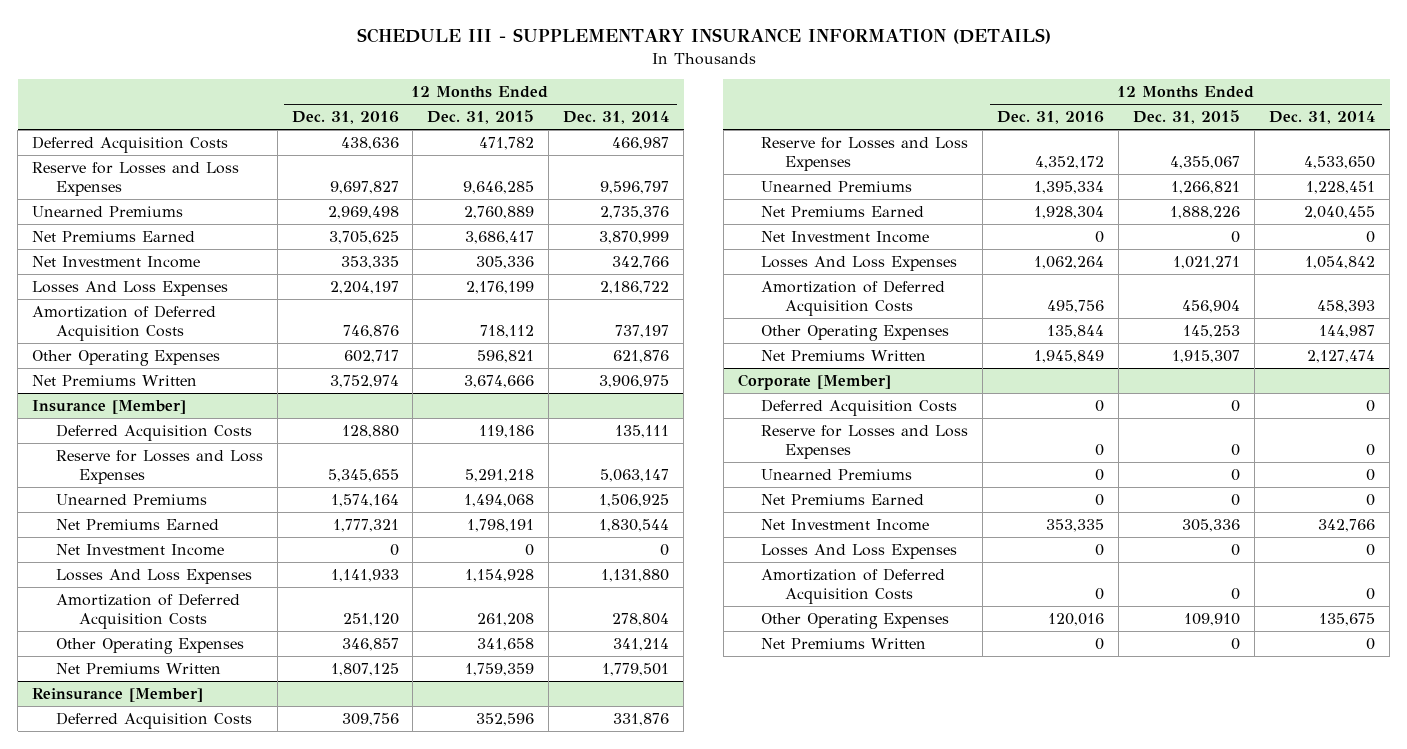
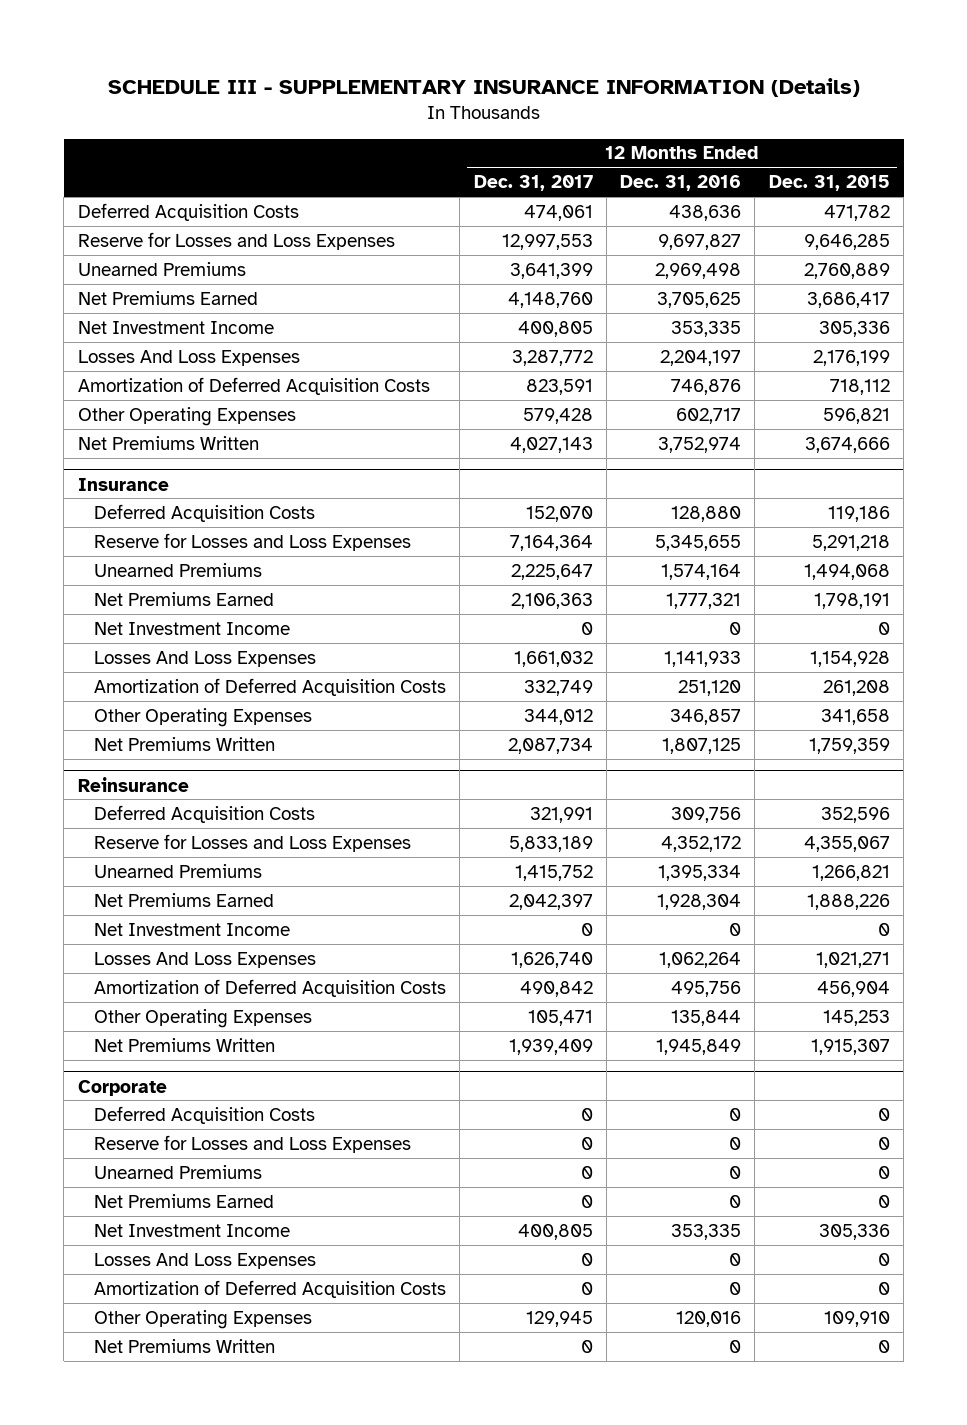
[356,28,1051,45] SCHEDULE III - SUPPLEMENTARY INSURANCE INFORMATION (DETAILS) -> [107,77,860,97] SCHEDULE III - SUPPLEMENTARY INSURANCE INFORMATION (Details)
[563,111,670,125] Dec. 31, 2014 -> none
none -> [473,175,593,192] Dec. 31, 2017
[32,399,187,414] Insurance [Member] -> [77,477,169,491] Insurance
[32,687,204,702] Reinsurance [Member] -> [77,776,189,792] Reinsurance
[737,373,891,390] Corporate [Member] -> [77,1079,167,1096] Corporate

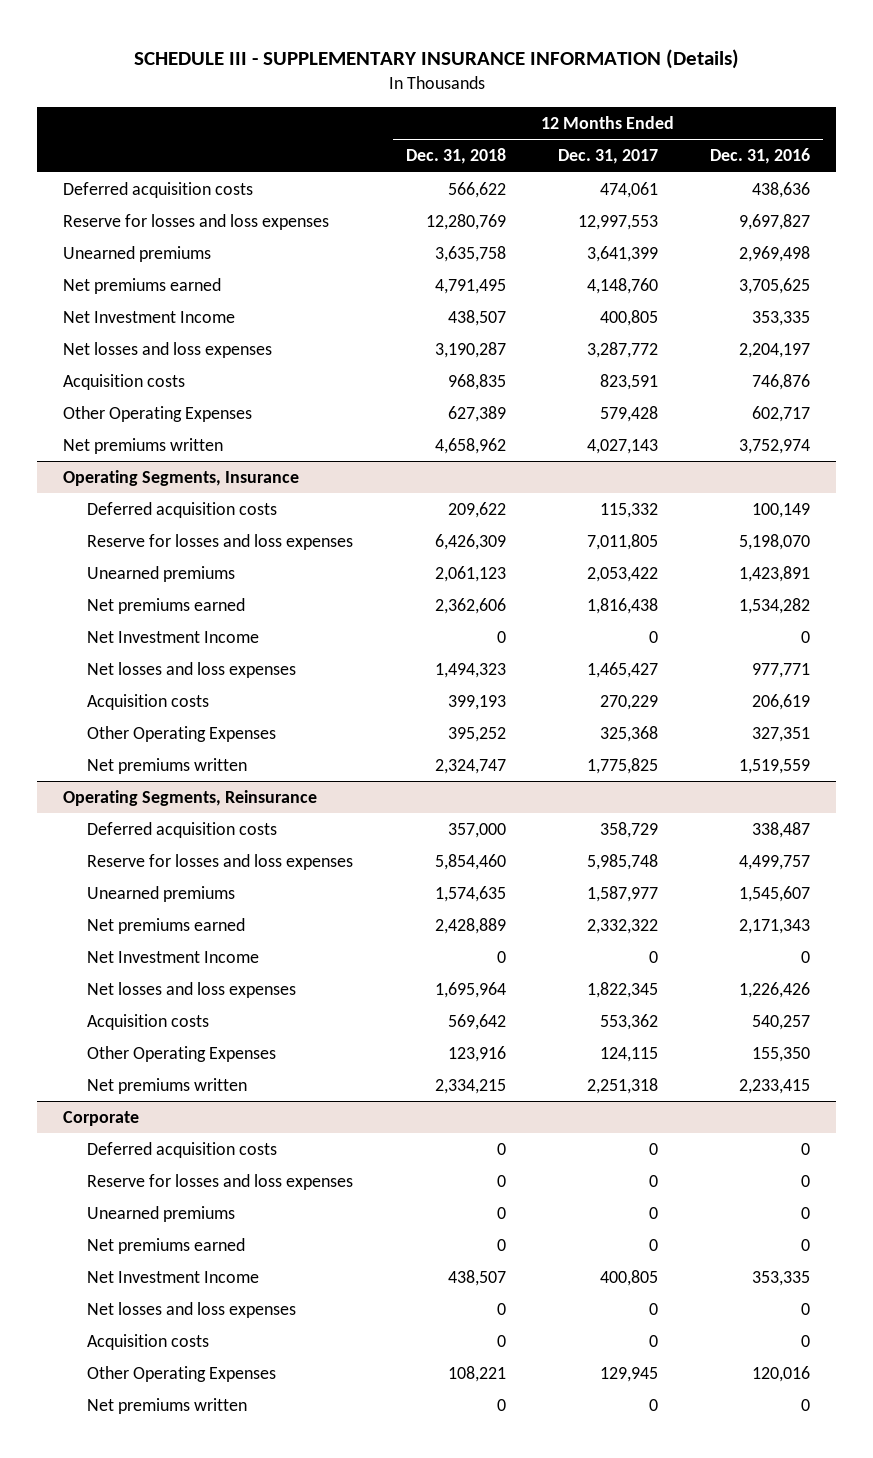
[768,175,890,192] Dec. 31, 2015 -> none
none -> [405,148,506,165] Dec. 31, 2018
[77,202,299,221] Deferred Acquisition Costs -> [63,182,254,199] Deferred acquisition costs
[77,231,395,250] Reserve for Losses and Loss Expenses -> [63,214,330,231] Reserve for losses and loss expenses
[77,261,246,276] Unearned Premiums -> [63,246,212,263] Unearned premiums
[77,290,258,305] Net Premiums Earned -> [63,278,222,295] Net premiums earned
[77,349,300,366] Losses And Loss Expenses -> [63,342,273,359] Net losses and loss expenses
[77,376,430,395] Amortization of Deferred Acquisition Costs -> [63,374,186,391] Acquisition costs
[77,477,169,491] Insurance -> none
[77,435,259,450] Net Premiums Written -> [63,438,224,455] Net premiums written
none -> [63,470,300,487] Operating Segments, Insurance
[94,503,316,522] Deferred Acquisition Costs -> [87,502,278,519] Deferred acquisition costs
[525,505,593,522] 152,070 -> [599,503,658,519] 115,332
[671,505,742,522] 128,880 -> [752,503,811,519] 100,149
[94,532,412,551] Reserve for Losses and Loss Expenses -> [87,534,354,551] Reserve for losses and loss expenses
[509,534,593,551] 7,164,364 -> [586,534,658,551] 7,011,805
[655,534,742,551] 5,345,655 -> [739,534,811,551] 5,198,070
[94,562,263,577] Unearned Premiums -> [87,566,236,583] Unearned premiums
[510,563,593,580] 2,225,647 -> [586,567,658,583] 2,053,422
[661,563,742,580] 1,574,164 -> [739,566,811,583] 1,423,891
[94,591,275,606] Net Premiums Earned -> [87,598,246,615] Net premiums earned
[510,592,593,609] 2,106,363 -> [586,598,658,615] 1,816,438
[666,592,742,609] 1,777,321 -> [739,598,811,615] 1,534,282
[77,776,189,792] Reinsurance -> none
[94,650,317,667] Losses And Loss Expenses -> [87,662,297,679] Net losses and loss expenses
[513,650,593,667] 1,661,032 -> [586,662,658,679] 1,465,427
[664,650,742,667] 1,141,933 -> [752,663,811,679] 977,771
[94,677,447,696] Amortization of Deferred Acquisition Costs -> [87,694,210,711] Acquisition costs
[523,679,593,696] 332,749 -> [599,695,658,711] 270,229
[678,679,742,696] 251,120 -> [752,694,811,711] 206,619
[523,708,593,725] 344,012 -> [599,726,658,743] 325,368
[670,708,742,725] 346,857 -> [752,727,811,743] 327,351
[94,736,276,751] Net Premiums Written -> [87,758,248,775] Net premiums written
[507,737,593,754] 2,087,734 -> [586,758,658,775] 1,775,825
[662,737,742,754] 1,807,125 -> [739,759,811,775] 1,519,559
none -> [63,790,318,807] Operating Segments, Reinsurance
[94,804,316,823] Deferred Acquisition Costs -> [87,822,278,839] Deferred acquisition costs
[529,806,593,823] 321,991 -> [599,822,658,839] 358,729
[671,806,742,823] 309,756 -> [752,822,811,839] 338,487
[94,833,412,852] Reserve for Losses and Loss Expenses -> [87,854,354,871] Reserve for losses and loss expenses
[508,835,593,852] 5,833,189 -> [586,854,658,871] 5,985,748
[661,835,742,852] 4,352,172 -> [739,855,811,871] 4,499,757
[94,863,263,878] Unearned Premiums -> [87,886,236,903] Unearned premiums
[514,864,593,881] 1,415,752 -> [586,886,658,903] 1,587,977
[658,864,742,881] 1,395,334 -> [739,886,811,903] 1,545,607
[94,892,275,907] Net Premiums Earned -> [87,918,246,935] Net premiums earned
[508,893,593,910] 2,042,397 -> [586,919,658,935] 2,332,322
[657,893,742,910] 1,928,304 -> [739,919,811,935] 2,171,343
[94,951,317,968] Losses And Loss Expenses -> [87,982,297,999] Net losses and loss expenses
[510,951,593,968] 1,626,740 -> [586,982,658,999] 1,822,345
[659,951,742,968] 1,062,264 -> [739,982,811,999] 1,226,426
[94,978,447,997] Amortization of Deferred Acquisition Costs -> [87,1014,210,1031] Acquisition costs
[519,980,593,997] 490,842 -> [599,1014,658,1031] 553,362
[671,980,742,997] 495,756 -> [752,1015,811,1031] 540,257
[527,1009,593,1026] 105,471 -> [599,1047,658,1063] 124,115
[671,1009,742,1026] 135,844 -> [752,1047,811,1063] 155,350
[94,1037,276,1052] Net Premiums Written -> [87,1078,248,1095] Net premiums written
[508,1038,593,1055] 1,939,409 -> [586,1078,658,1095] 2,251,318
[656,1038,742,1055] 1,945,849 -> [739,1079,811,1095] 2,233,415
[94,1105,316,1124] Deferred Acquisition Costs -> [87,1142,278,1159] Deferred acquisition costs
[94,1134,412,1153] Reserve for Losses and Loss Expenses -> [87,1174,354,1191] Reserve for losses and loss expenses
[94,1164,263,1179] Unearned Premiums -> [87,1206,236,1223] Unearned premiums
[94,1193,275,1208] Net Premiums Earned -> [87,1238,246,1255] Net premiums earned
[94,1252,317,1269] Losses And Loss Expenses -> [87,1302,297,1319] Net losses and loss expenses
[94,1279,447,1298] Amortization of Deferred Acquisition Costs -> [87,1334,210,1351] Acquisition costs
[94,1338,276,1353] Net Premiums Written -> [87,1398,248,1415] Net premiums written

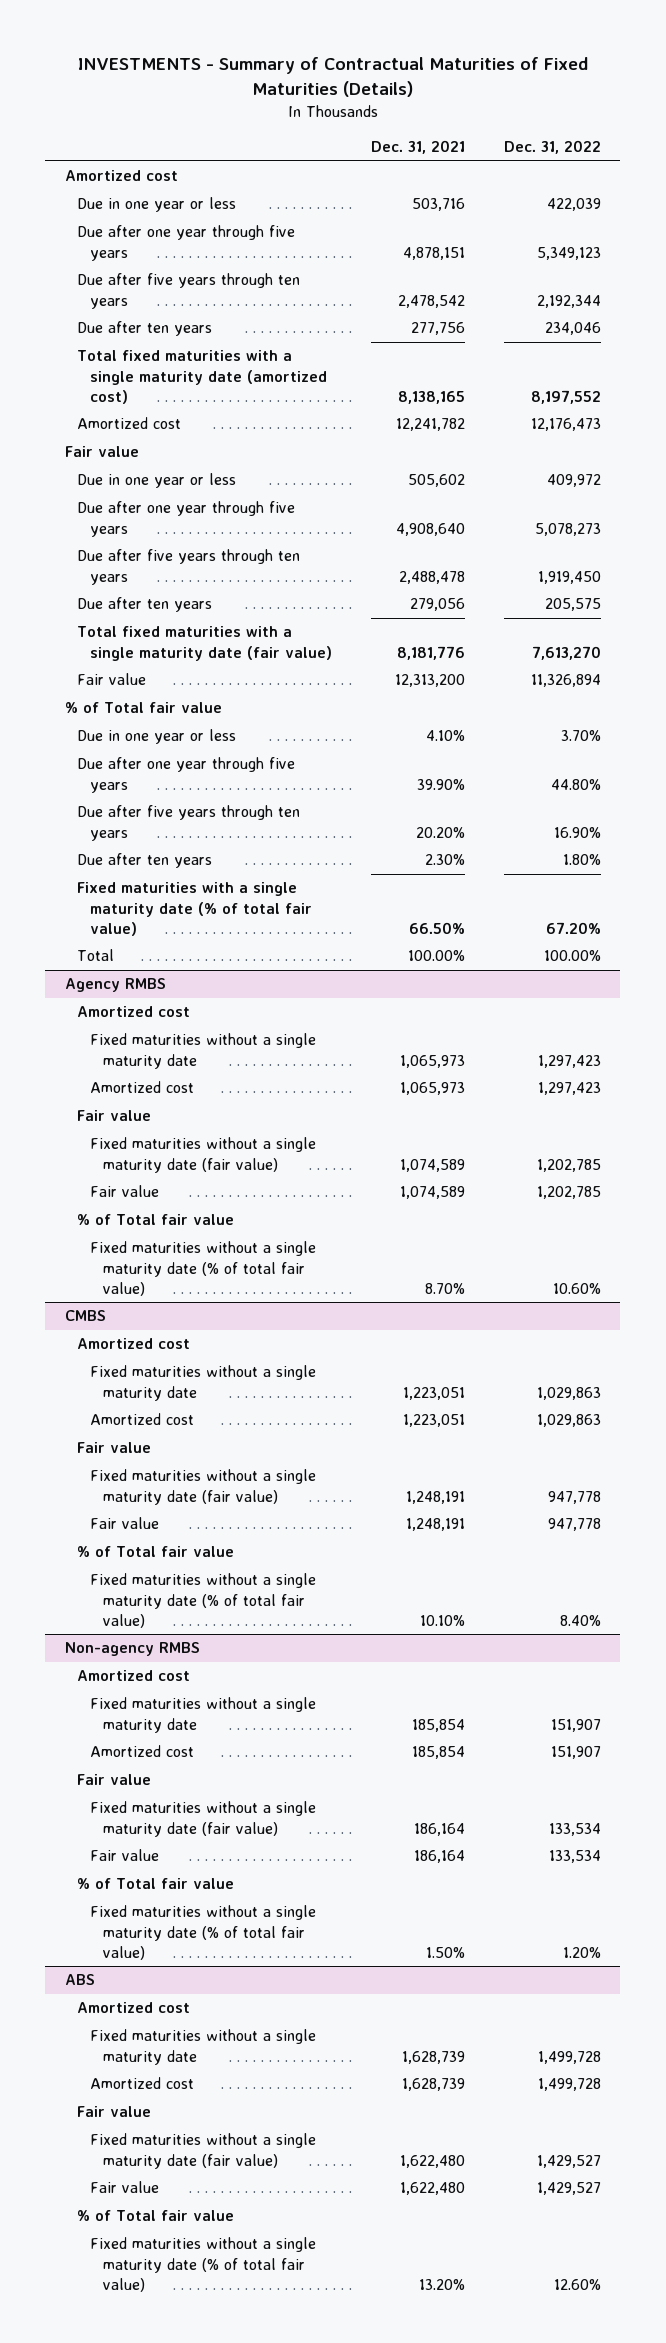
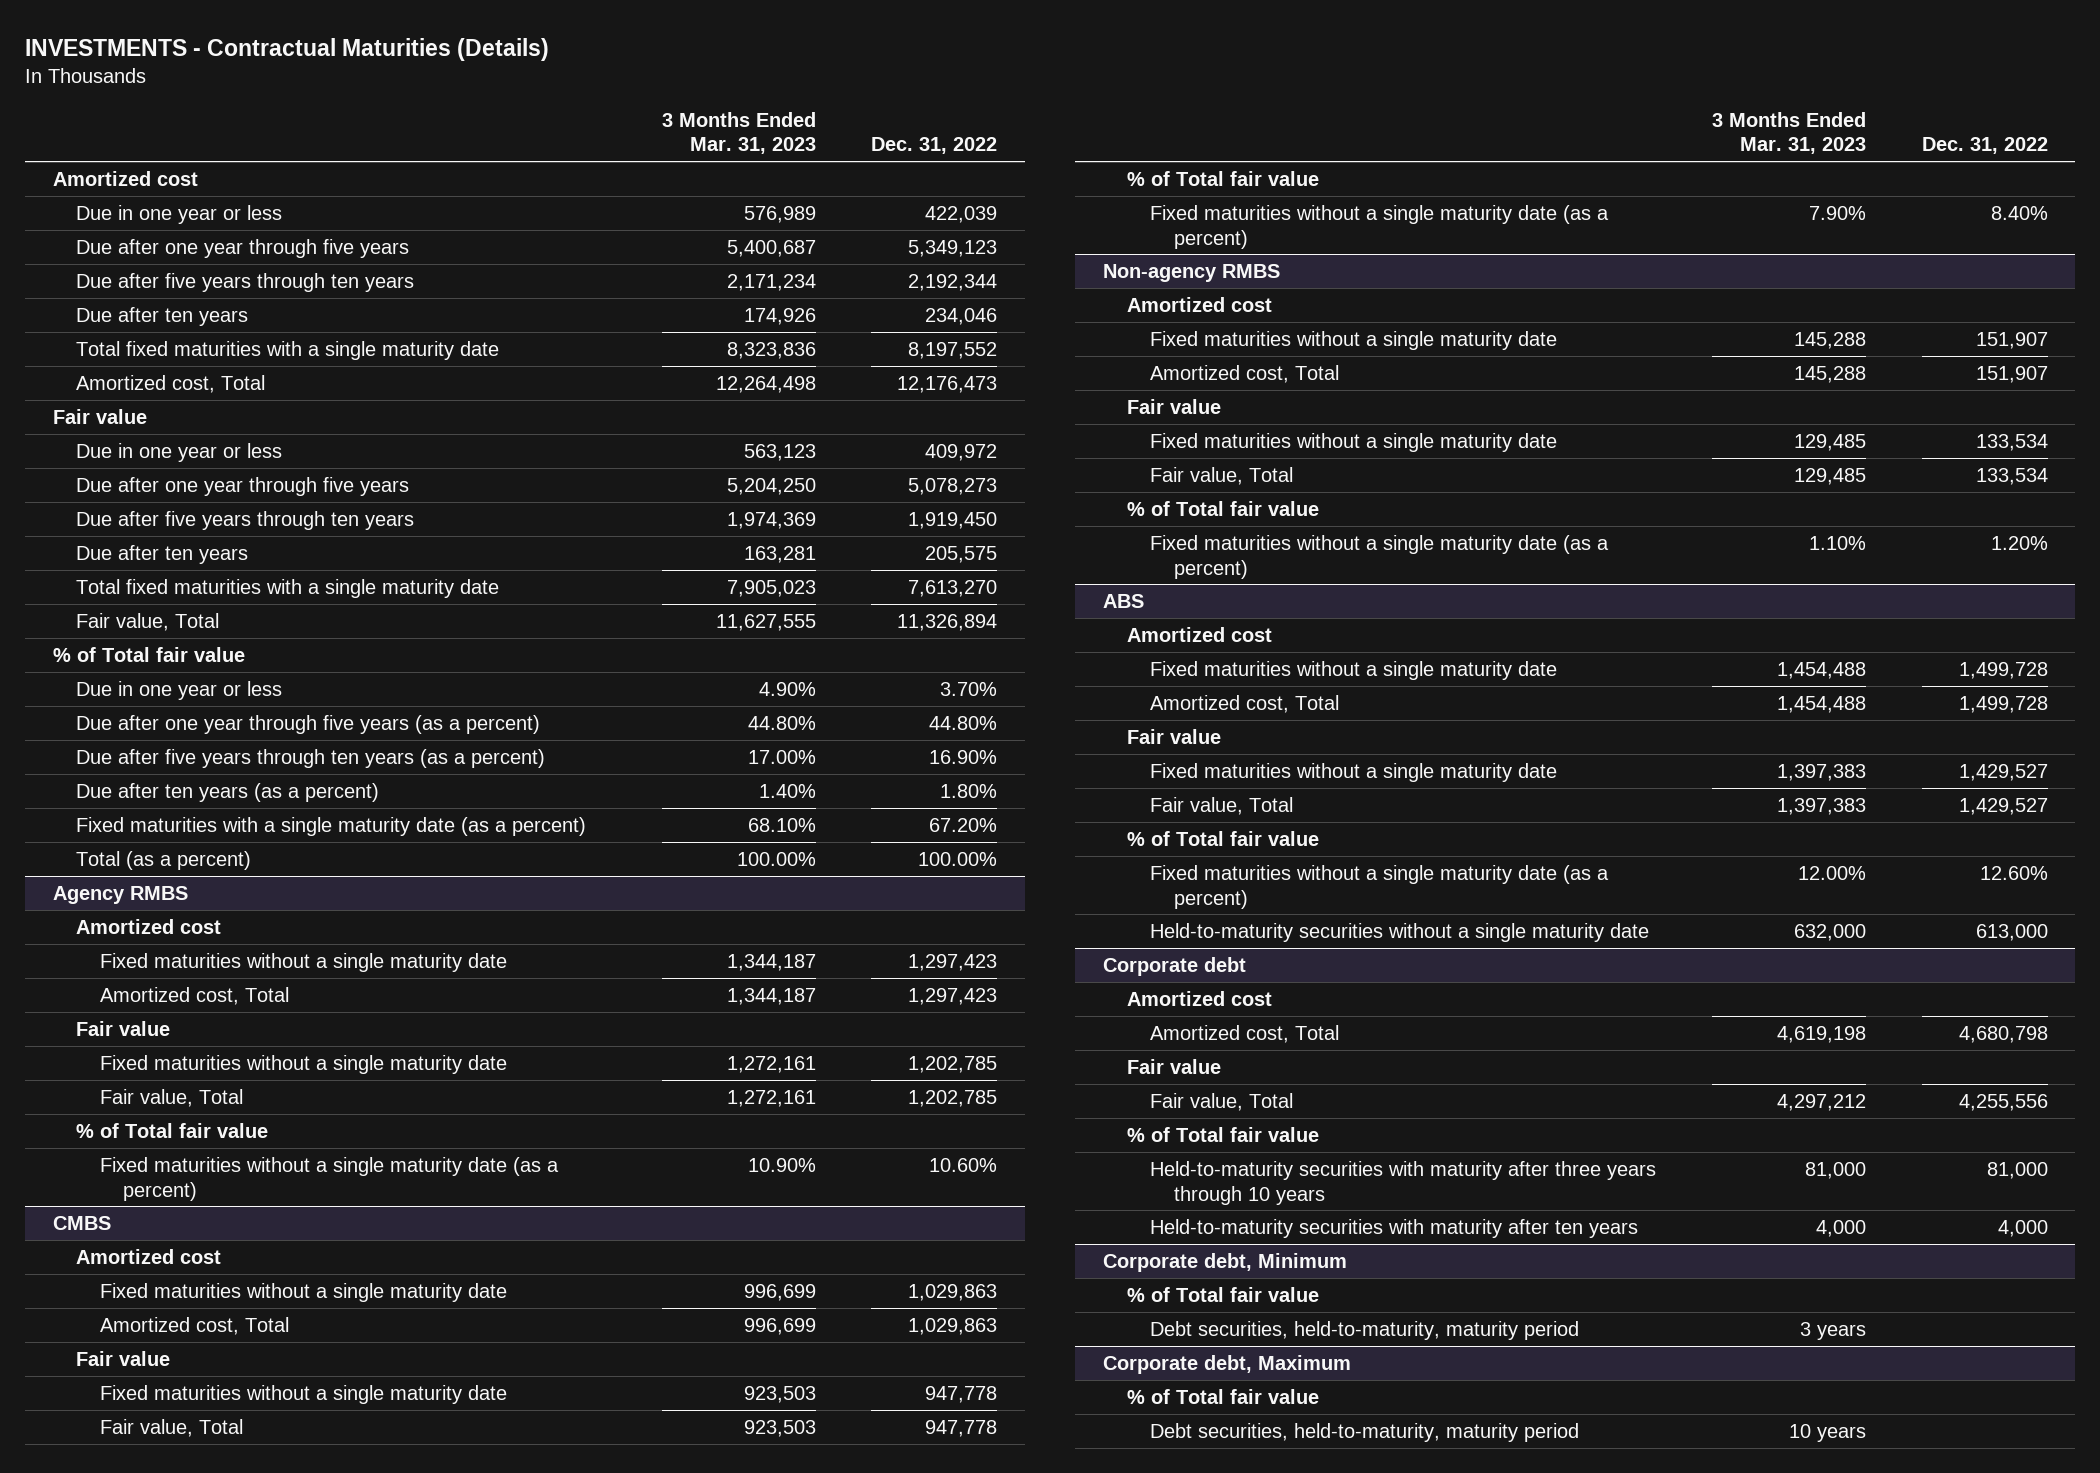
[77,57,588,98] INVESTMENTS - Summary of Contractual Maturities of Fixed Maturities (Details) -> [24,37,549,61] INVESTMENTS - Contractual Maturities (Details)
[371,140,466,155] Dec. 31, 2021 -> none
none -> [661,111,816,155] 3 Months Ended Mar. 31, 2023
[77,350,328,404] Total fixed maturities with a single maturity date (amortized cost) -> [76,340,500,360] Total fixed maturities with a single maturity date
[77,417,182,430] Amortized cost -> [76,374,266,393] Amortized cost, Total
[77,626,333,661] Total fixed maturities with a single maturity date (fair value) -> [76,578,500,598] Total fixed maturities with a single maturity date
[77,673,147,686] Fair value -> [76,612,220,631] Fair value, Total
[77,757,296,793] Due after one year through five years -> [76,714,541,734] Due after one year through five years (as a percent)
[77,805,301,841] Due after five years through ten years -> [76,748,546,768] Due after five years through ten years (as a percent)
[77,853,213,869] Due after ten years -> [76,782,380,802] Due after ten years (as a percent)
[77,882,313,936] Fixed maturities with a single maturity date (% of total fair value) -> [76,816,587,836] Fixed maturities with a single maturity date (as a percent)
[77,949,115,962] Total -> [76,850,252,870] Total (as a percent)
[90,1081,195,1094] Amortized cost -> [99,986,289,1005] Amortized cost, Total
[90,1137,317,1173] Fixed maturities without a single maturity date (fair value) -> [99,1054,507,1074] Fixed maturities without a single maturity date
[90,1185,160,1198] Fair value -> [99,1088,243,1107] Fair value, Total
[90,1241,317,1296] Fixed maturities without a single maturity date (% of total fair value) -> [99,1156,559,1201] Fixed maturities without a single maturity date (as a percent)
[90,1413,195,1426] Amortized cost -> [99,1316,289,1335] Amortized cost, Total
[90,1469,317,1505] Fixed maturities without a single maturity date (fair value) -> [99,1384,507,1404] Fixed maturities without a single maturity date
[90,1517,160,1530] Fair value -> [99,1418,243,1437] Fair value, Total
[90,1573,317,1628] Fixed maturities without a single maturity date (% of total fair value) -> [1150,204,1610,249] Fixed maturities without a single maturity date (as a percent)
[90,1745,195,1758] Amortized cost -> [1150,364,1340,383] Amortized cost, Total
[90,1801,317,1837] Fixed maturities without a single maturity date (fair value) -> [1150,432,1558,452] Fixed maturities without a single maturity date
[90,1849,160,1862] Fair value -> [1150,466,1294,485] Fair value, Total
[90,1905,317,1960] Fixed maturities without a single maturity date (% of total fair value) -> [1150,534,1610,579] Fixed maturities without a single maturity date (as a percent)
[90,2077,195,2090] Amortized cost -> [1150,694,1340,713] Amortized cost, Total
[90,2133,317,2169] Fixed maturities without a single maturity date (fair value) -> [1150,762,1558,782] Fixed maturities without a single maturity date
[90,2181,160,2194] Fair value -> [1150,796,1294,815] Fair value, Total
[90,2237,317,2292] Fixed maturities without a single maturity date (% of total fair value) -> [1150,864,1610,909] Fixed maturities without a single maturity date (as a percent)
none -> [1150,922,1650,942] Held-to-maturity securities without a single maturity date
none -> [1102,956,1246,976] Corporate debt
none -> [1126,990,1272,1006] Amortized cost
none -> [1150,1024,1340,1043] Amortized cost, Total
none -> [1126,1058,1221,1074] Fair value
none -> [1150,1092,1294,1111] Fair value, Total
none -> [1126,1126,1319,1142] % of Total fair value
none -> [1150,1160,1657,1205] Held-to-maturity securities with maturity after three years through 10 years
none -> [1150,1218,1639,1238] Held-to-maturity securities with maturity after ten years
none -> [1102,1252,1347,1272] Corporate debt, Minimum
none -> [1126,1286,1319,1302] % of Total fair value
none -> [1150,1320,1580,1340] Debt securities, held-to-maturity, maturity period
none -> [1102,1354,1351,1374] Corporate debt, Maximum
none -> [1126,1388,1319,1404] % of Total fair value
none -> [1150,1422,1580,1442] Debt securities, held-to-maturity, maturity period

